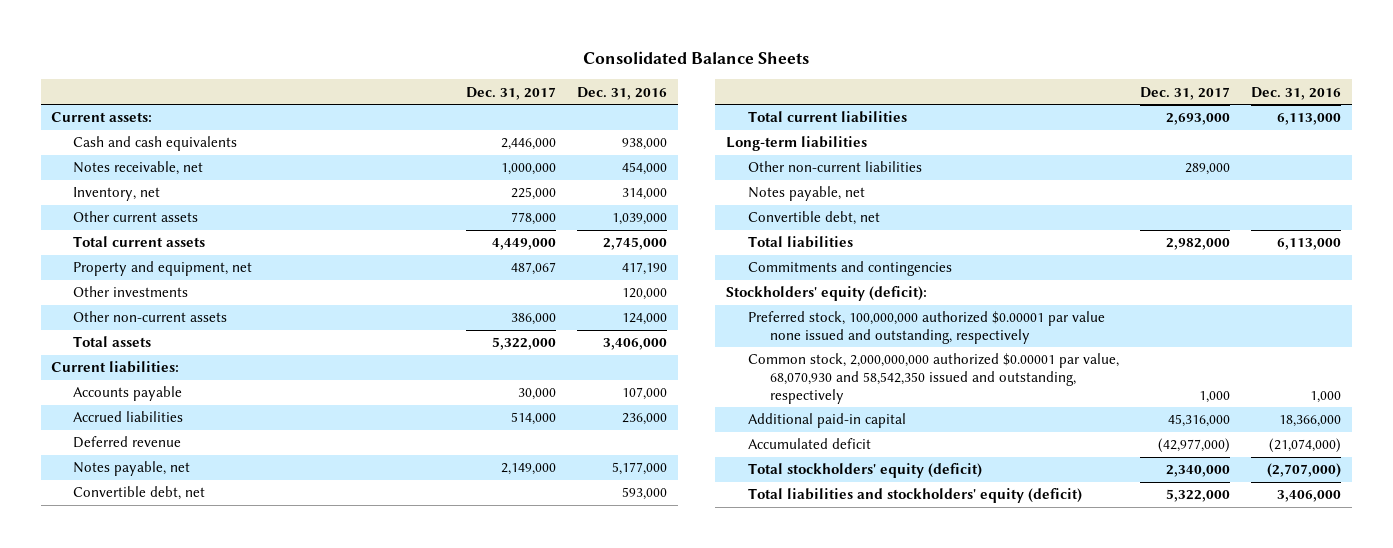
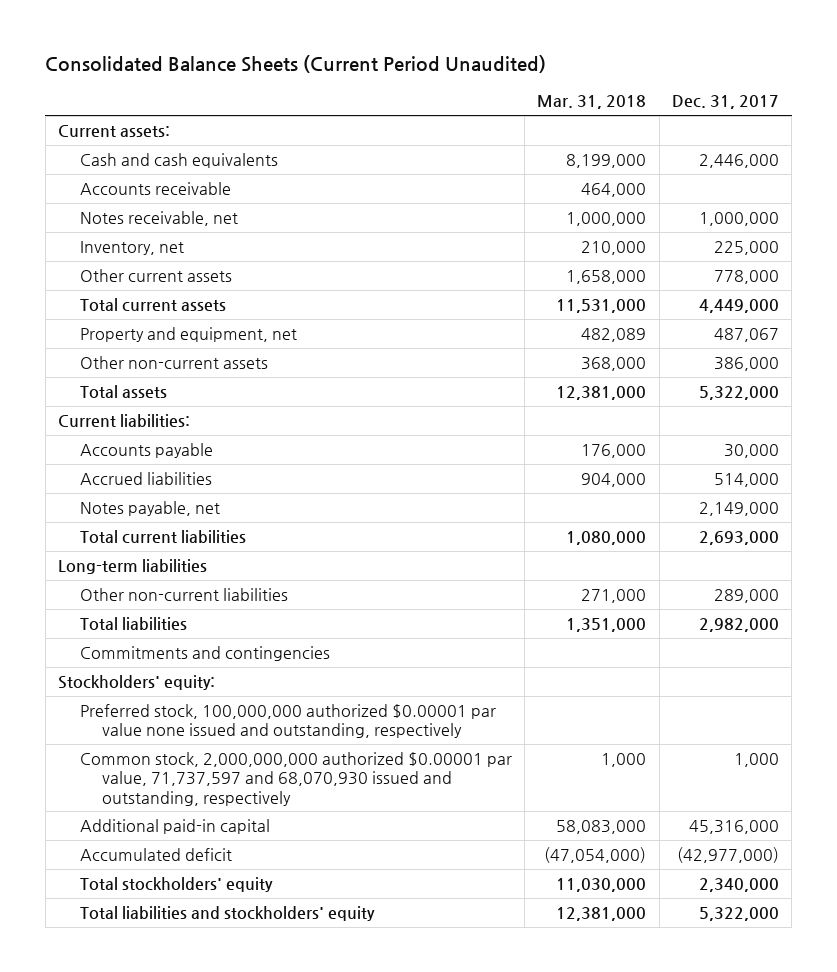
[583,51,810,65] Consolidated Balance Sheets -> [45,55,547,74] Consolidated Balance Sheets (Current Period Unaudited)
[576,86,667,100] Dec. 31, 2016 -> none
none -> [537,95,647,110] Mar. 31, 2018
none -> [79,182,231,196] Accounts receivable
[73,286,189,298] Other investments -> none
[73,436,182,449] Deferred revenue -> none
[73,486,206,501] Convertible debt, net -> none
[747,186,865,202] Notes payable, net -> none
[747,211,880,226] Convertible debt, net -> none
[725,286,927,302] Stockholders' equity (deficit): -> [58,675,216,691] Stockholders' equity:
[747,353,1119,404] Common stock, 2,000,000,000 authorized $0.00001 par value, 68,070,930 and 58,542,350 issued and outstanding, respectively -> [79,752,512,806] Common stock, 2,000,000,000 authorized $0.00001 par value, 71,737,597 and 68,070,930 issued and outstanding, respectively
[747,463,982,479] Total stockholders' equity (deficit) -> [79,877,273,893] Total stockholders' equity
[747,488,1082,504] Total liabilities and stockholders' equity (deficit) -> [79,906,375,922] Total liabilities and stockholders' equity

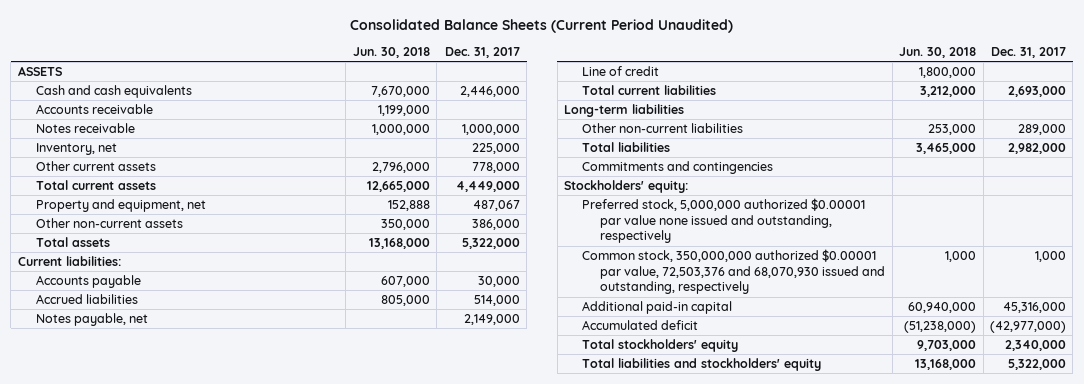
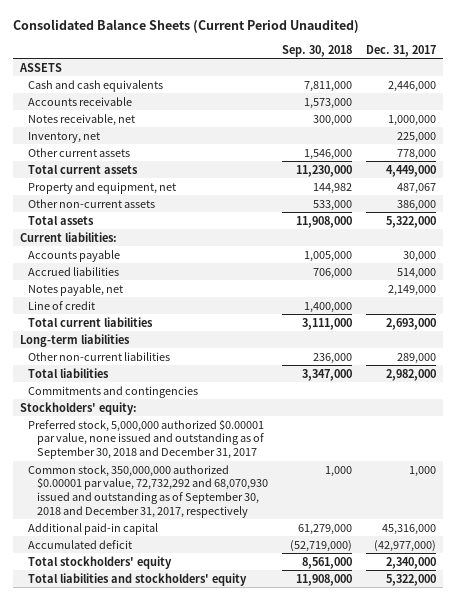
[352,47,430,59] Jun. 30, 2018 -> none
none -> [281,44,352,57] Sep. 30, 2018
[35,122,135,133] Notes receivable -> [28,113,136,126] Notes receivable, net
[582,197,866,244] Preferred stock, 5,000,000 authorized $0.00001 par value none issued and outstanding, respectively -> [28,418,265,460] Preferred stock, 5,000,000 authorized $0.00001 par value, none issued and outstanding as of September 30, 2018 and December 31, 2017
[582,248,886,295] Common stock, 350,000,000 authorized $0.00001 par value, 72,503,376 and 68,070,930 issued and outstanding, respectively -> [28,464,268,518] Common stock, 350,000,000 authorized $0.00001 par value, 72,732,292 and 68,070,930 issued and outstanding as of September 30, 2018 and December 31, 2017, respectively

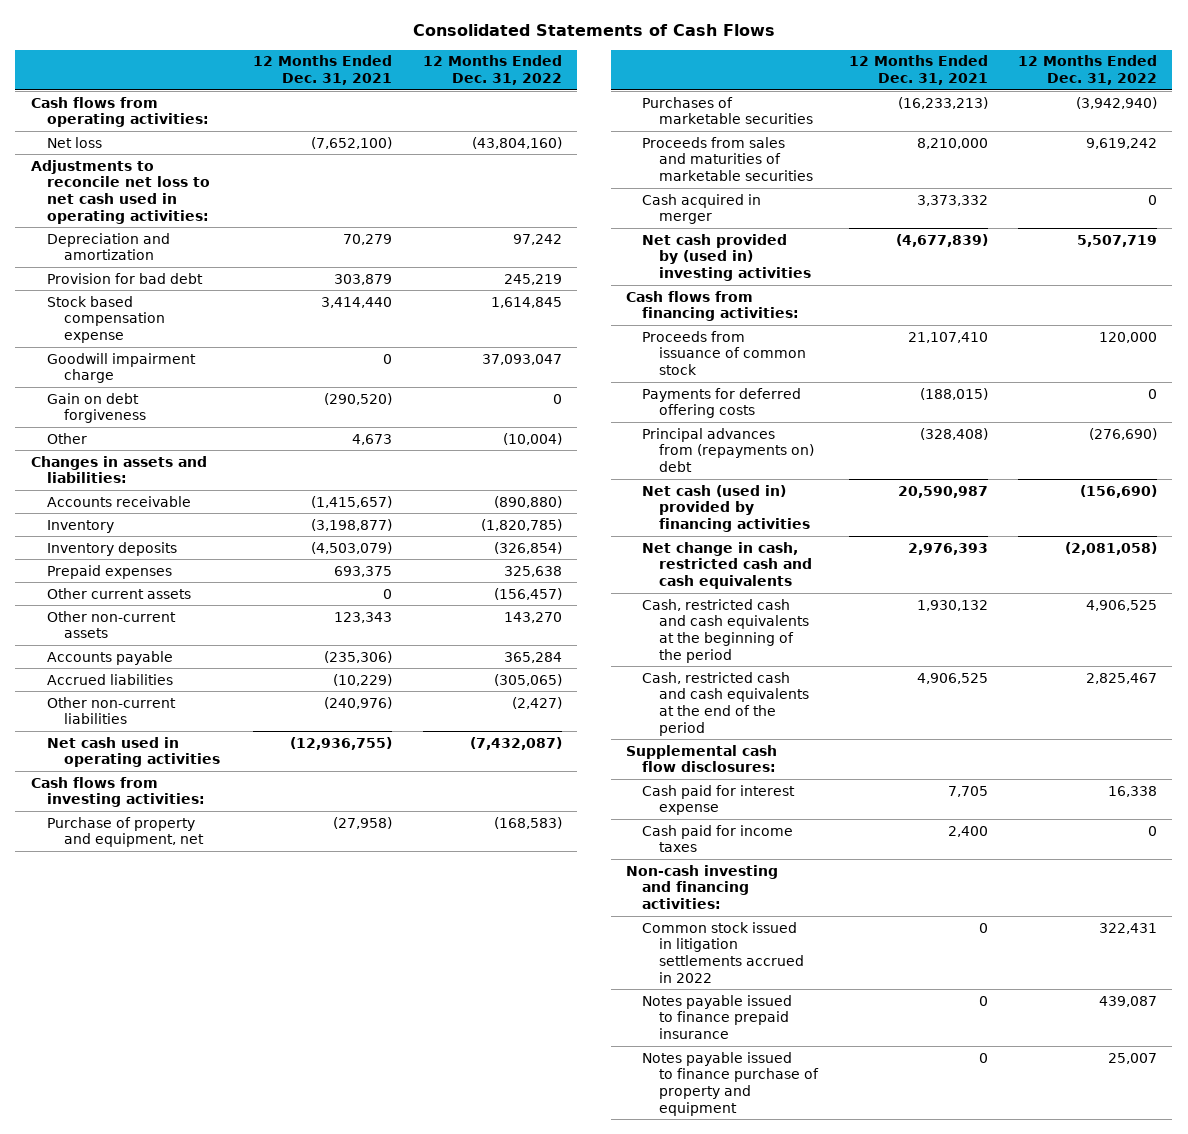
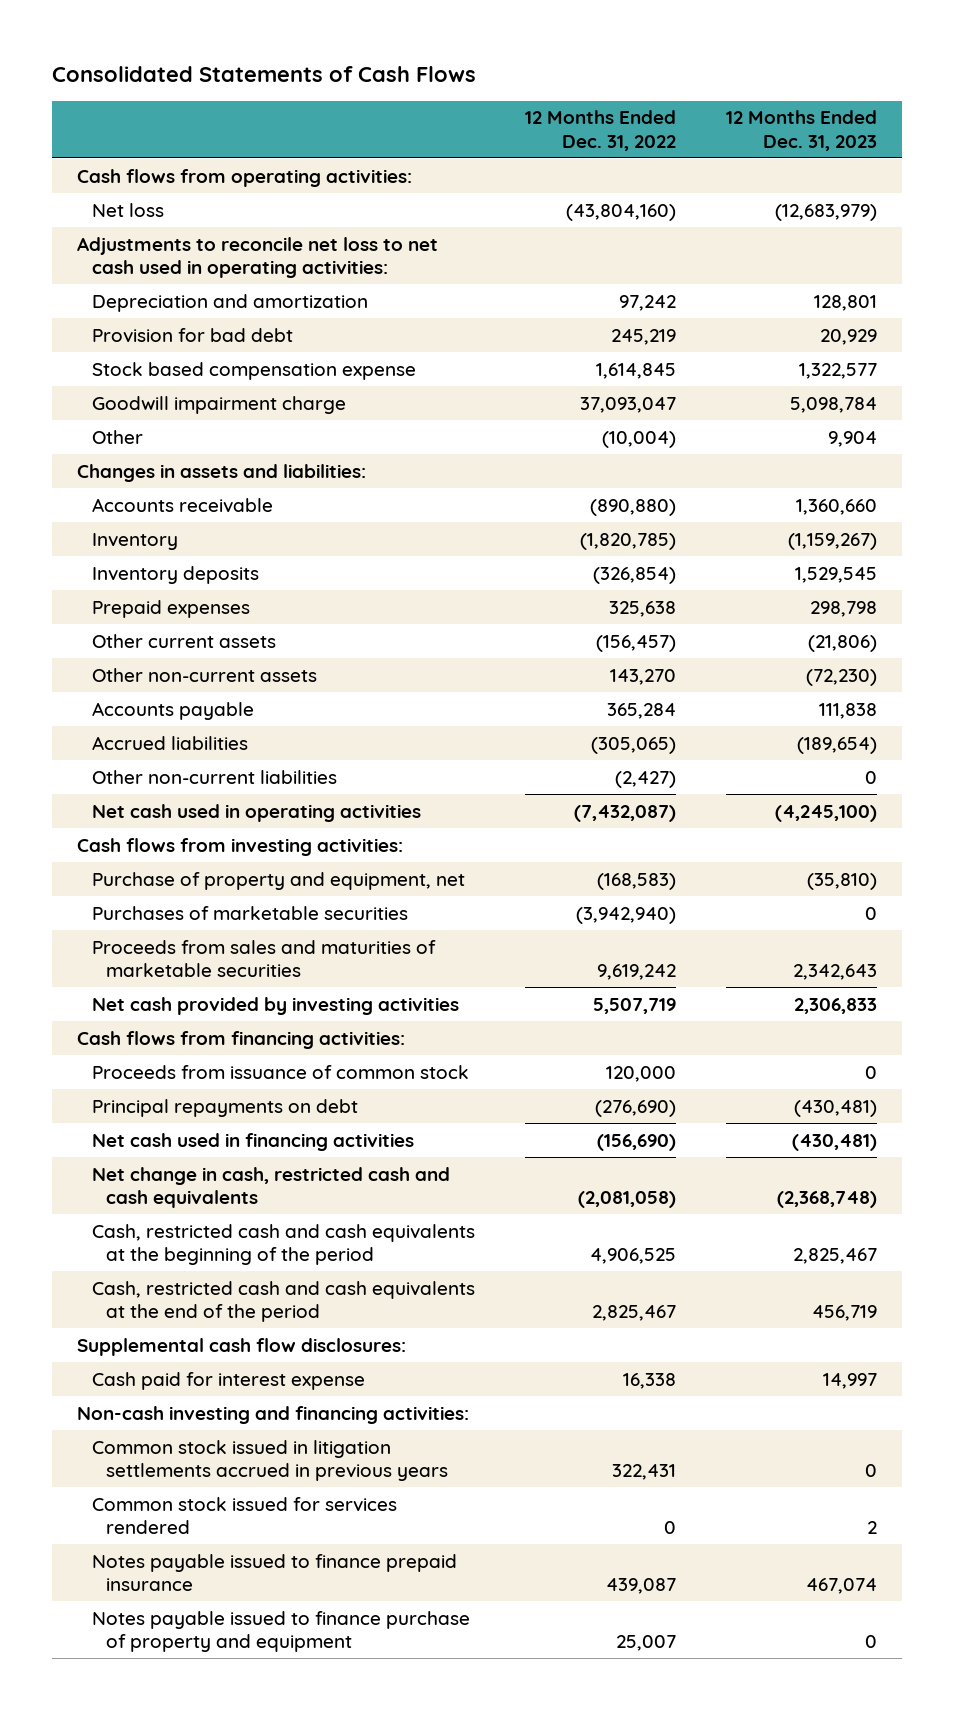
[253,55,393,85] 12 Months Ended Dec. 31, 2021 -> none
none -> [725,110,877,151] 12 Months Ended Dec. 31, 2023
[47,392,146,424] Gain on debt forgiveness -> none
[642,193,762,225] Cash acquired in merger -> none
[642,233,812,281] Net cash provided by (used in) investing activities -> [91,996,459,1015] Net cash provided by investing activities
[642,387,802,419] Payments for deferred offering costs -> none
[642,427,815,472] Principal advances from (repayments on) debt -> [91,1098,358,1117] Principal repayments on debt
[642,484,811,532] Net cash (used in) provided by financing activities -> [91,1132,414,1151] Net cash used in financing activities
[642,824,794,853] Cash paid for income taxes -> none
[642,921,805,983] Common stock issued in litigation settlements accrued in 2022 -> [91,1439,448,1481] Common stock issued in litigation settlements accrued in previous years
none -> [91,1496,397,1534] Common stock issued for services rendered

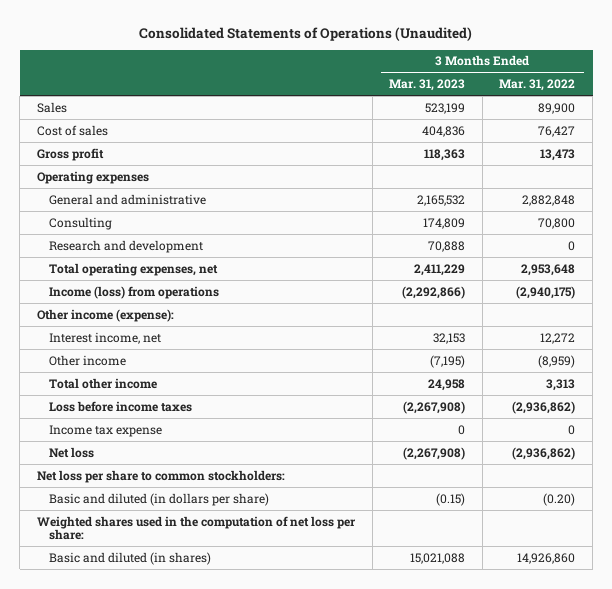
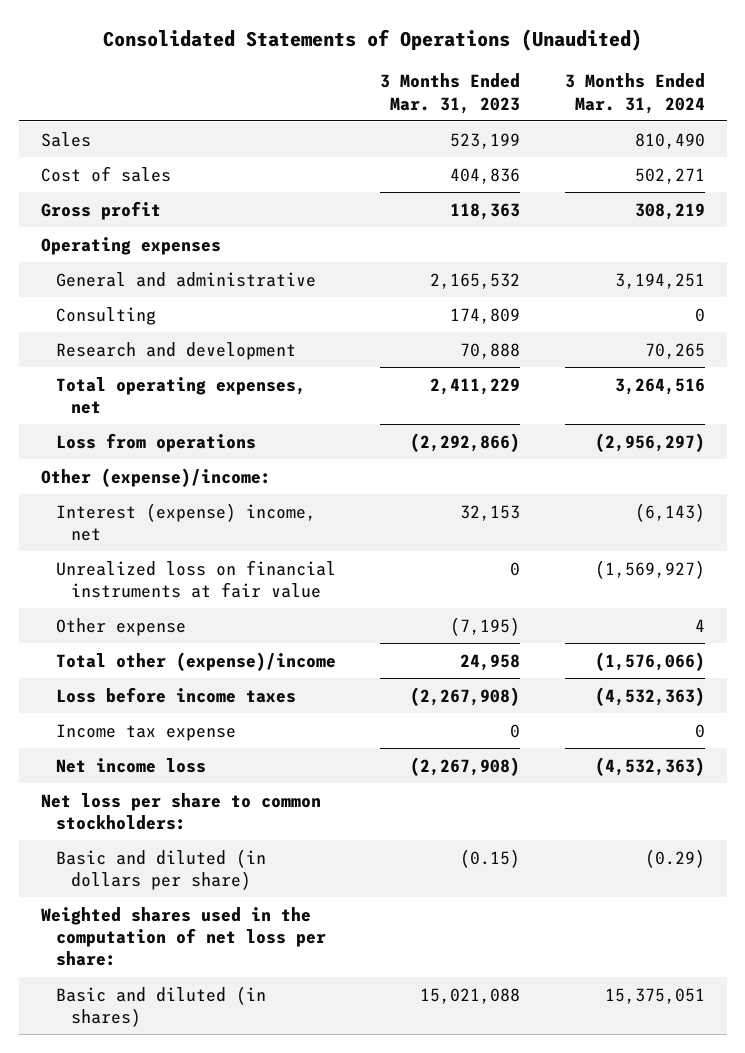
[499,79,576,92] Mar. 31, 2022 -> none
none -> [564,73,705,114] 3 Months Ended Mar. 31, 2024
[49,285,220,299] Income (loss) from operations -> [55,432,256,452] Loss from operations
[36,308,174,322] Other income (expense): -> [40,467,271,487] Other (expense)/income:
[49,331,162,344] Interest income, net -> [55,502,316,541] Interest (expense) income, net
none -> [55,559,336,598] Unrealized loss on financial instruments at fair value
[49,354,127,366] Other income -> [55,617,186,636] Other expense
[49,377,158,389] Total other income -> [55,651,336,671] Total other (expense)/income
[49,446,95,458] Net loss -> [55,757,206,773] Net income loss

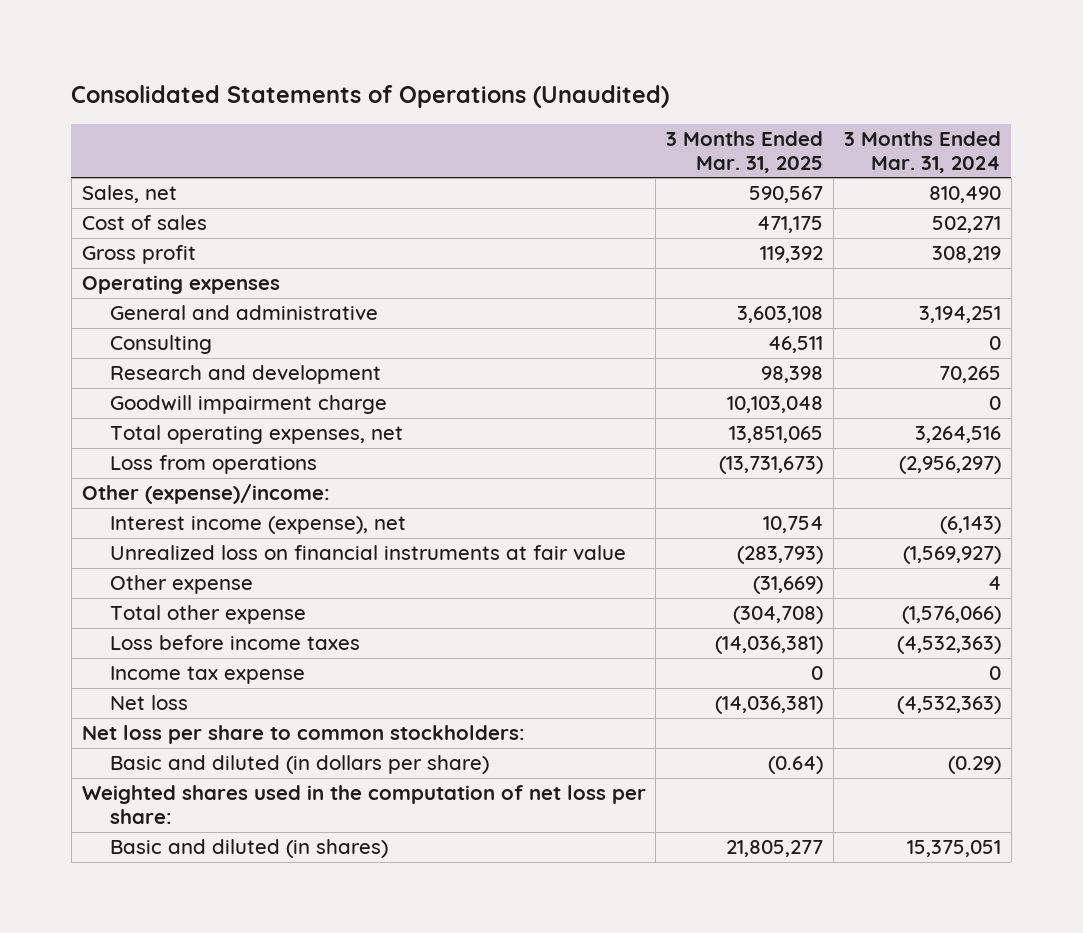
[380,73,521,114] 3 Months Ended Mar. 31, 2023 -> none
none -> [666,130,824,173] 3 Months Ended Mar. 31, 2025
[40,131,91,147] Sales -> [81,185,177,204] Sales, net
none -> [110,395,388,415] Goodwill impairment charge
[55,502,316,541] Interest (expense) income, net -> [110,516,407,535] Interest income (expense), net
[55,651,336,671] Total other (expense)/income -> [110,605,307,625] Total other expense
[55,757,206,773] Net income loss -> [110,695,189,711] Net loss

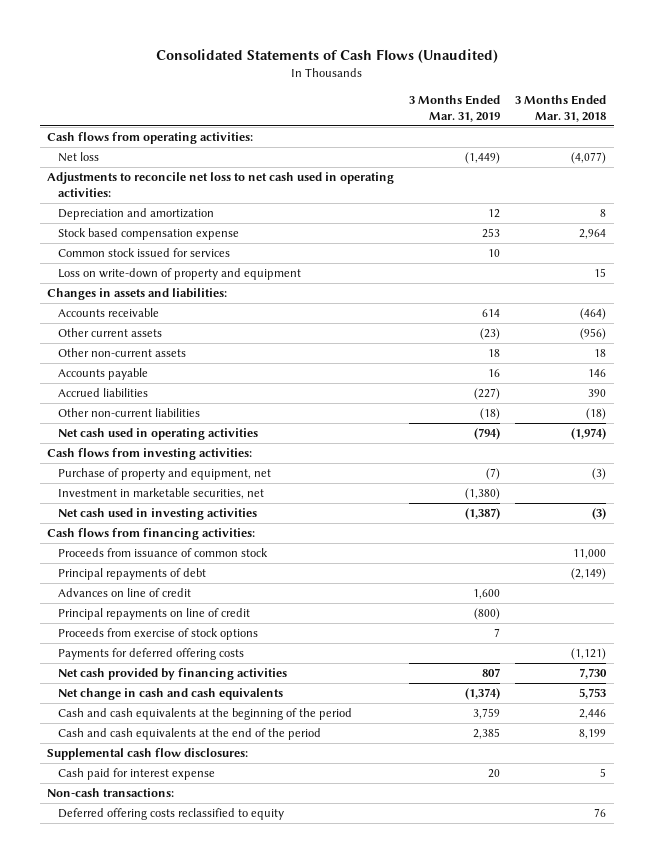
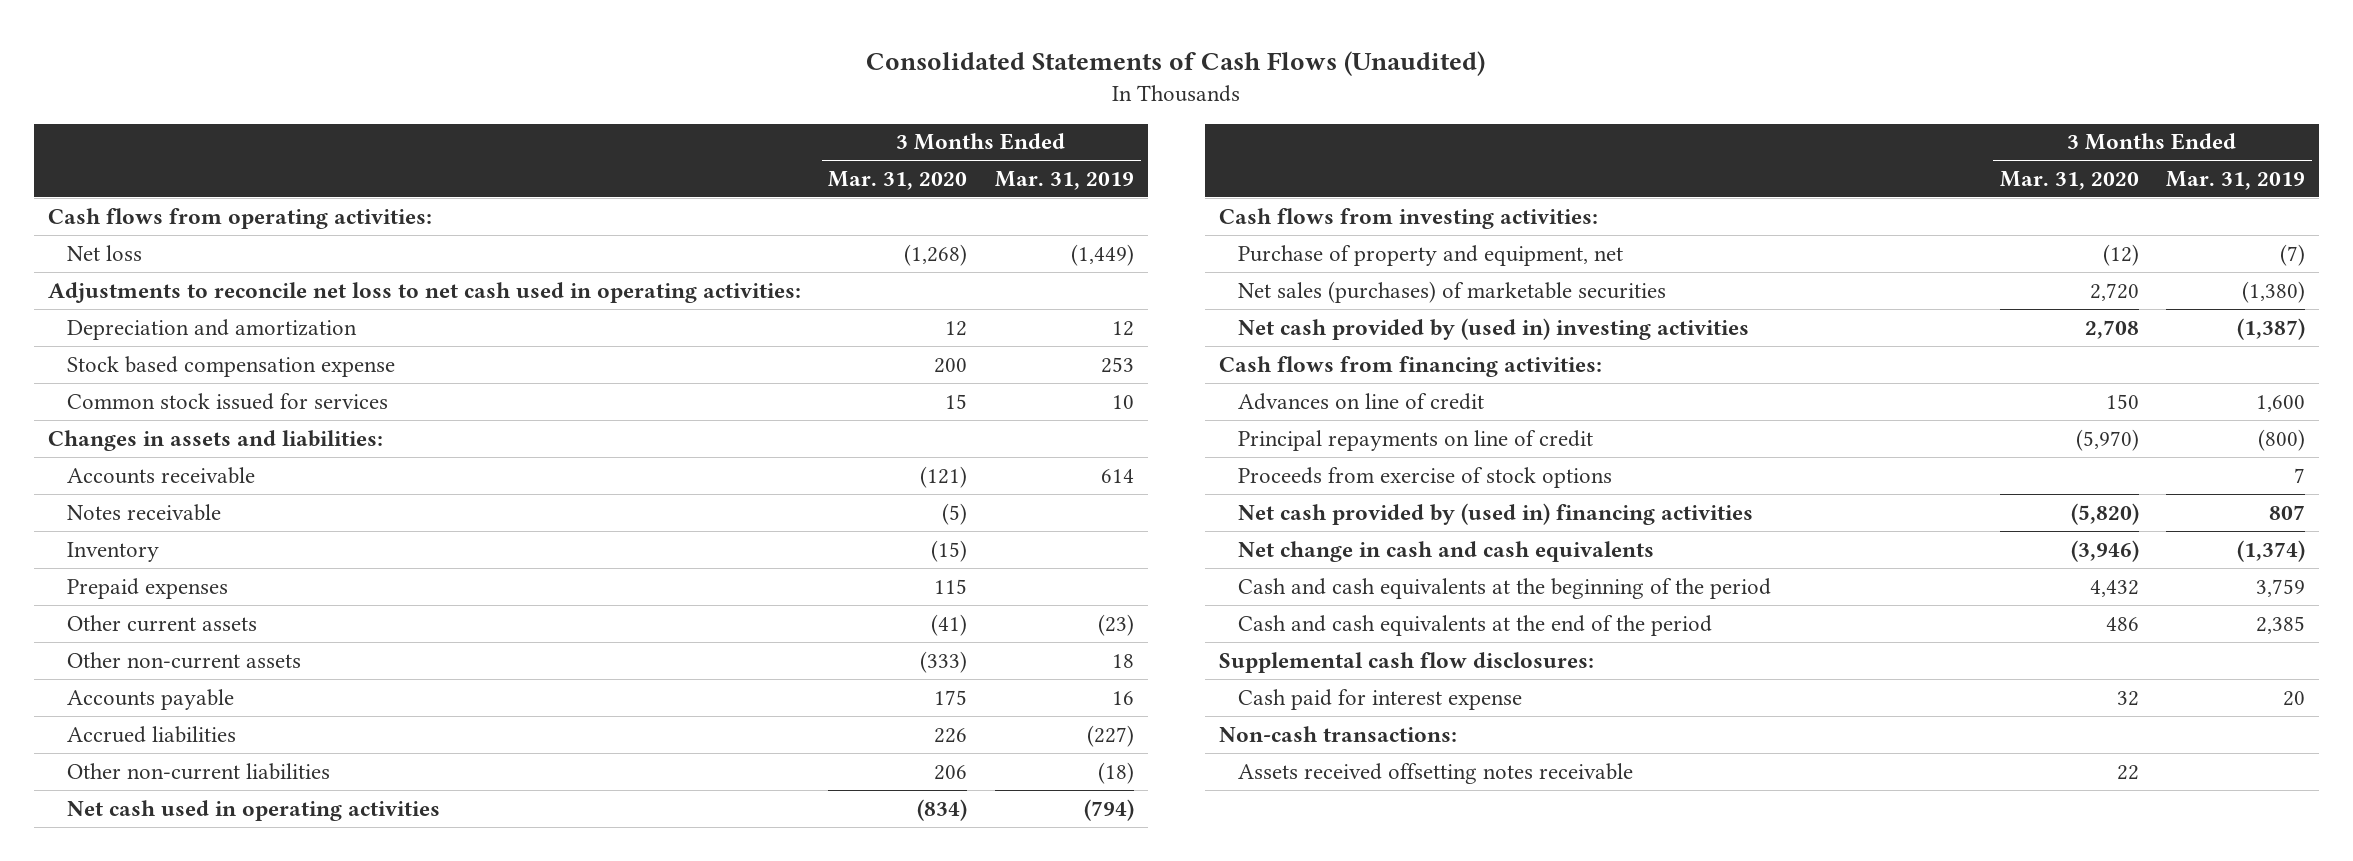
[515,94,607,122] 3 Months Ended Mar. 31, 2018 -> none
none -> [828,170,968,190] Mar. 31, 2020
[57,268,301,281] Loss on write-down of property and equipment -> none
none -> [67,503,222,521] Notes receivable
none -> [67,541,160,562] Inventory
none -> [67,577,229,599] Prepaid expenses
[57,488,264,500] Investment in marketable securities, net -> [1238,280,1667,303] Net sales (purchases) of marketable securities
[57,508,257,521] Net cash used in investing activities -> [1238,317,1750,340] Net cash provided by (used in) investing activities
[57,548,268,558] Proceeds from issuance of common stock -> none
[57,568,206,581] Principal repayments of debt -> none
[57,648,244,661] Payments for deferred offering costs -> none
[57,668,287,681] Net cash provided by financing activities -> [1238,502,1754,525] Net cash provided by (used in) financing activities
[57,808,284,821] Deferred offering costs reclassified to equity -> none
none -> [1238,762,1634,784] Assets received offsetting notes receivable

